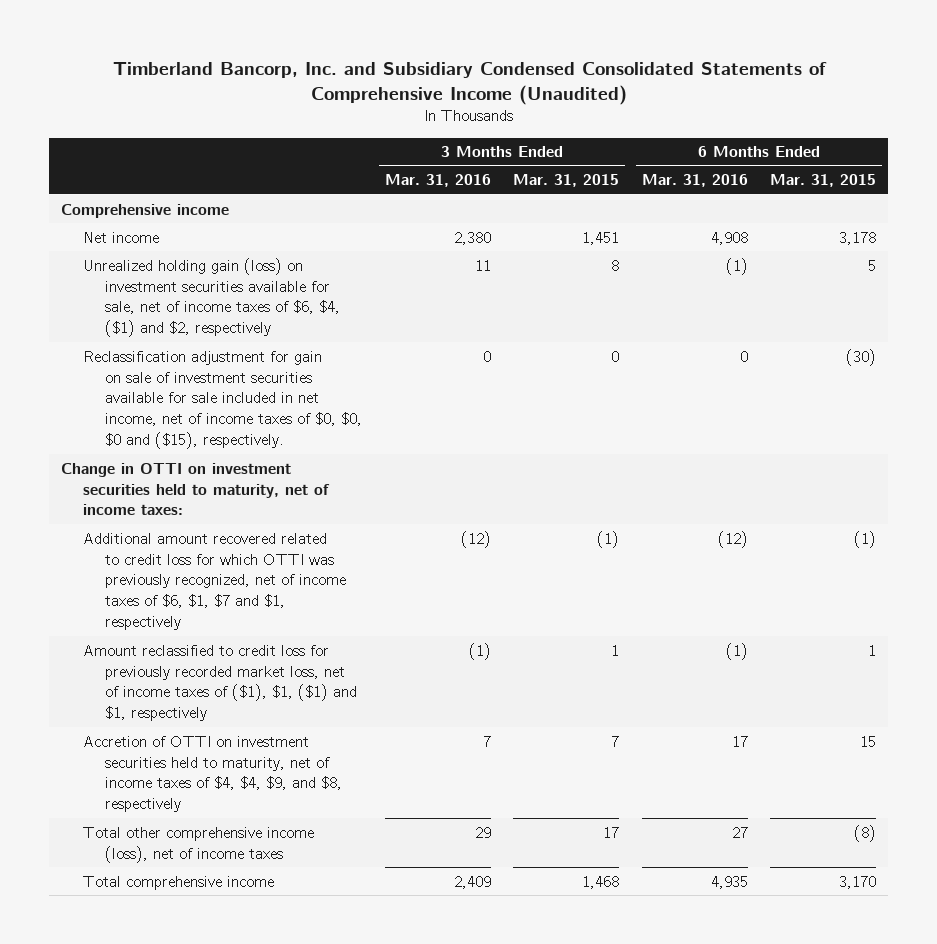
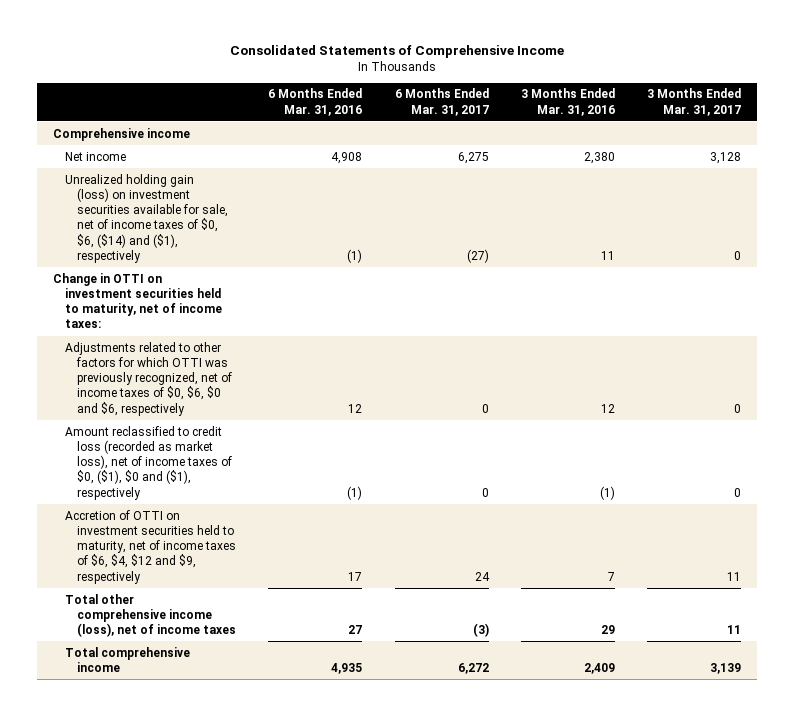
[112,61,827,105] Timberland Bancorp, Inc. and Subsidiary Condensed Consolidated Statements of Comprehensive Income (Unaudited) -> [229,45,564,59] Consolidated Statements of Comprehensive Income
[513,174,620,188] Mar. 31, 2015 -> none
[770,174,877,188] Mar. 31, 2015 -> none
none -> [394,88,489,116] 6 Months Ended Mar. 31, 2017
none -> [647,88,742,116] 3 Months Ended Mar. 31, 2017
[82,350,363,450] Reclassification adjustment for gain on sale of investment securities available for sale included in net income, net of income taxes of $0, $0, $0 and ($15), respectively. -> none
[82,257,341,338] Unrealized holding gain (loss) on investment securities available for sale, net of income taxes of $6, $4, ($1) and $2, respectively -> [64,173,229,263] Unrealized holding gain (loss) on investment securities available for sale, net of income taxes of $0, $6, ($14) and ($1), respectively
[82,532,347,631] Additional amount recovered related to credit loss for which OTTI was previously recognized, net of income taxes of $6, $1, $7 and $1, respectively -> [64,341,233,416] Adjustments related to other factors for which OTTI was previously recognized, net of income taxes of $0, $6, $0 and $6, respectively
[460,530,491,548] (12) -> [600,403,615,413] 12
[717,530,748,548] (12) -> [348,403,363,413] 12
[82,644,358,722] Amount reclassified to credit loss for previously recorded market loss, net of income taxes of ($1), $1, ($1) and $1, respectively -> [64,425,233,500] Amount reclassified to credit loss (recorded as market loss), net of income taxes of $0, ($1), $0 and ($1), respectively
[82,735,343,813] Accretion of OTTI on investment securities held to maturity, net of income taxes of $4, $4, $9, and $8, respectively -> [64,509,237,584] Accretion of OTTI on investment securities held to maturity, net of income taxes of $6, $4, $12 and $9, respectively

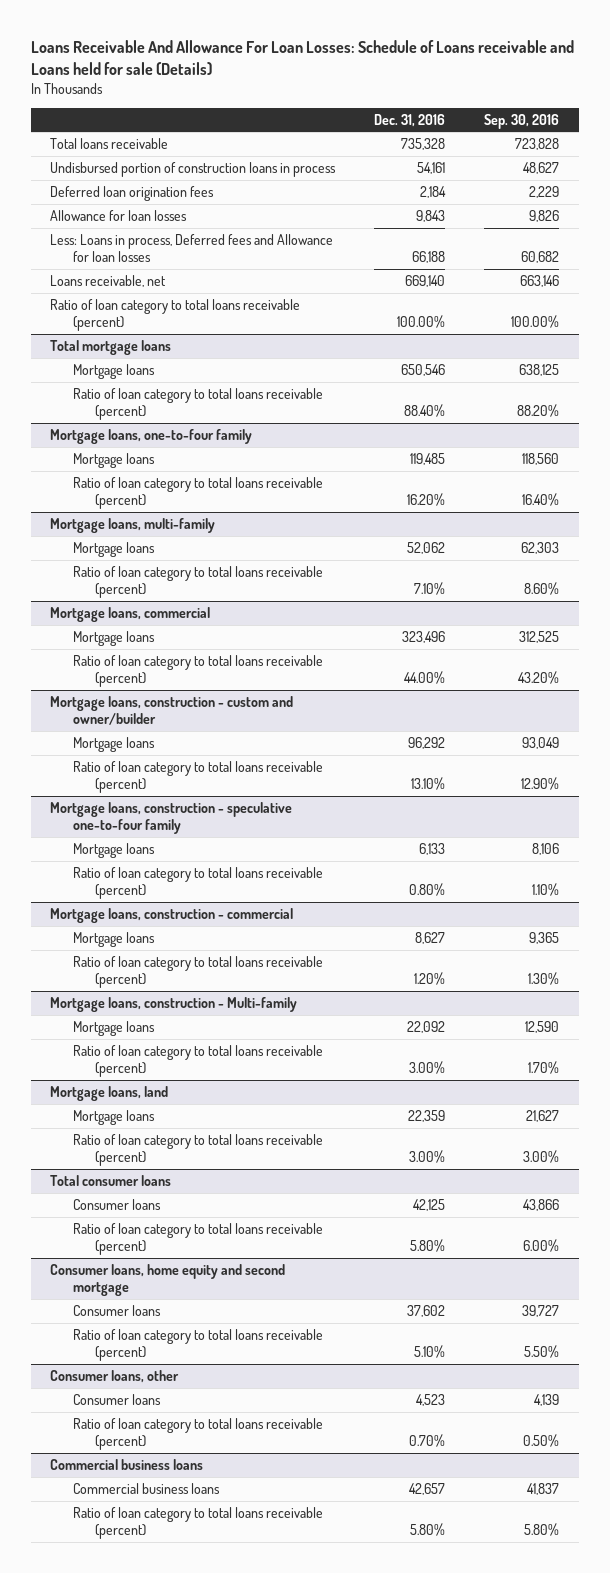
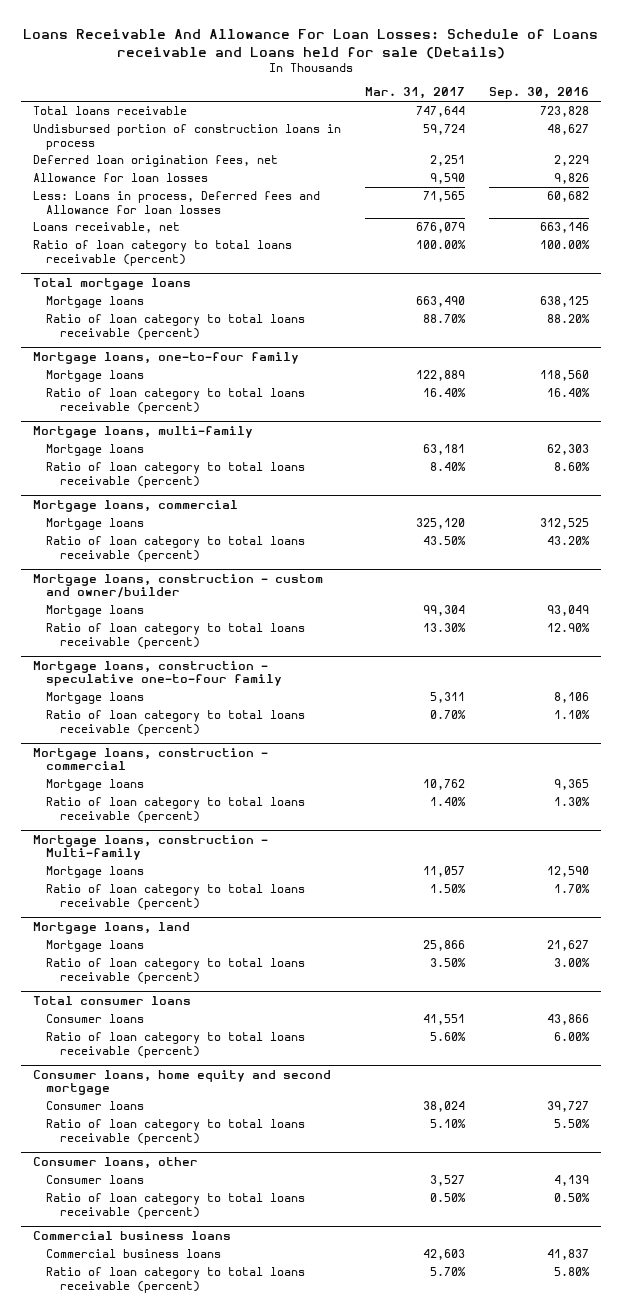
[374,113,446,127] Dec. 31, 2016 -> none
none -> [364,87,465,100] Mar. 31, 2017
[50,186,215,202] Deferred loan origination fees -> [33,155,279,168] Deferred loan origination fees, net

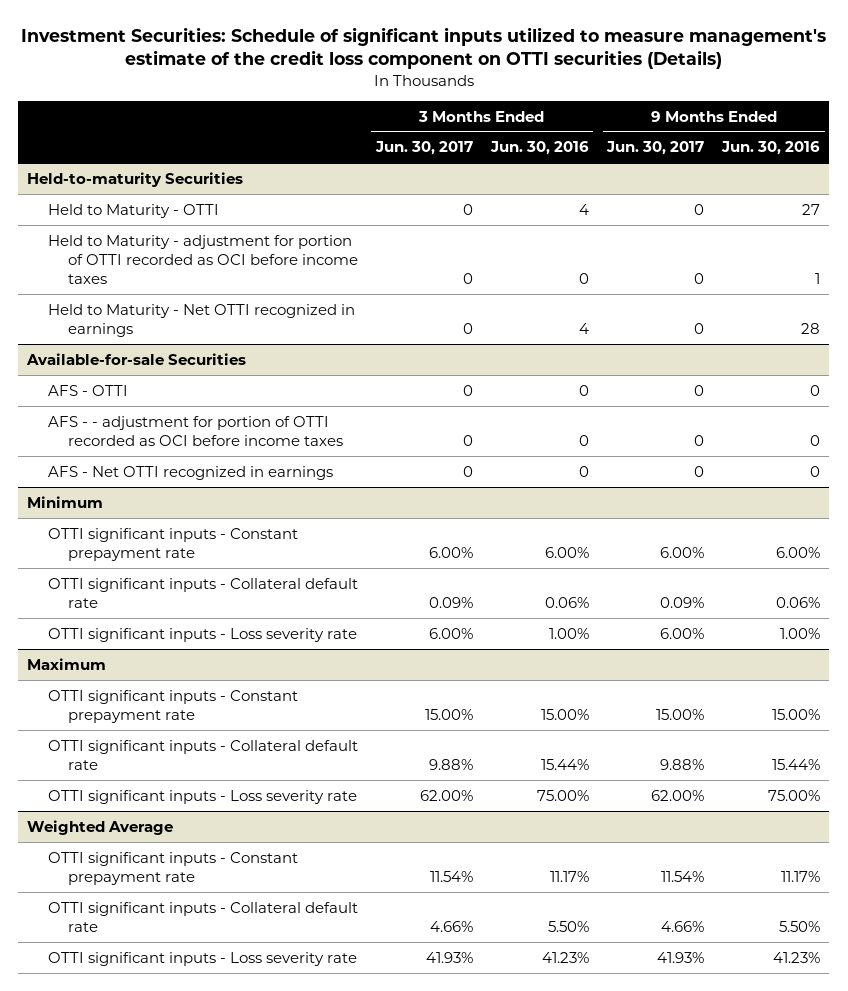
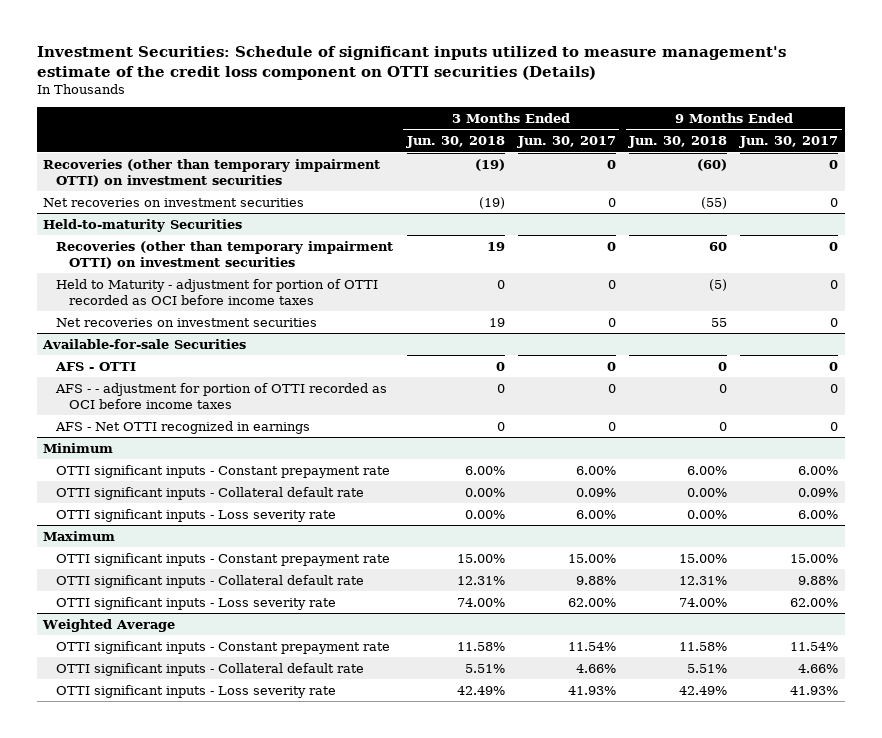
[489,141,589,156] Jun. 30, 2016 -> none
[721,141,821,156] Jun. 30, 2016 -> none
none -> [405,136,505,149] Jun. 30, 2018
none -> [628,136,728,149] Jun. 30, 2018
none -> [43,158,381,187] Recoveries (other than temporary impairment OTTI) on investment securities
none -> [43,197,305,207] Net recoveries on investment securities
[47,203,219,218] Held to Maturity - OTTI -> none
none -> [56,240,394,269] Recoveries (other than temporary impairment OTTI) on investment securities
[47,303,355,337] Held to Maturity - Net OTTI recognized in earnings -> none
none -> [56,317,318,327] Net recoveries on investment securities

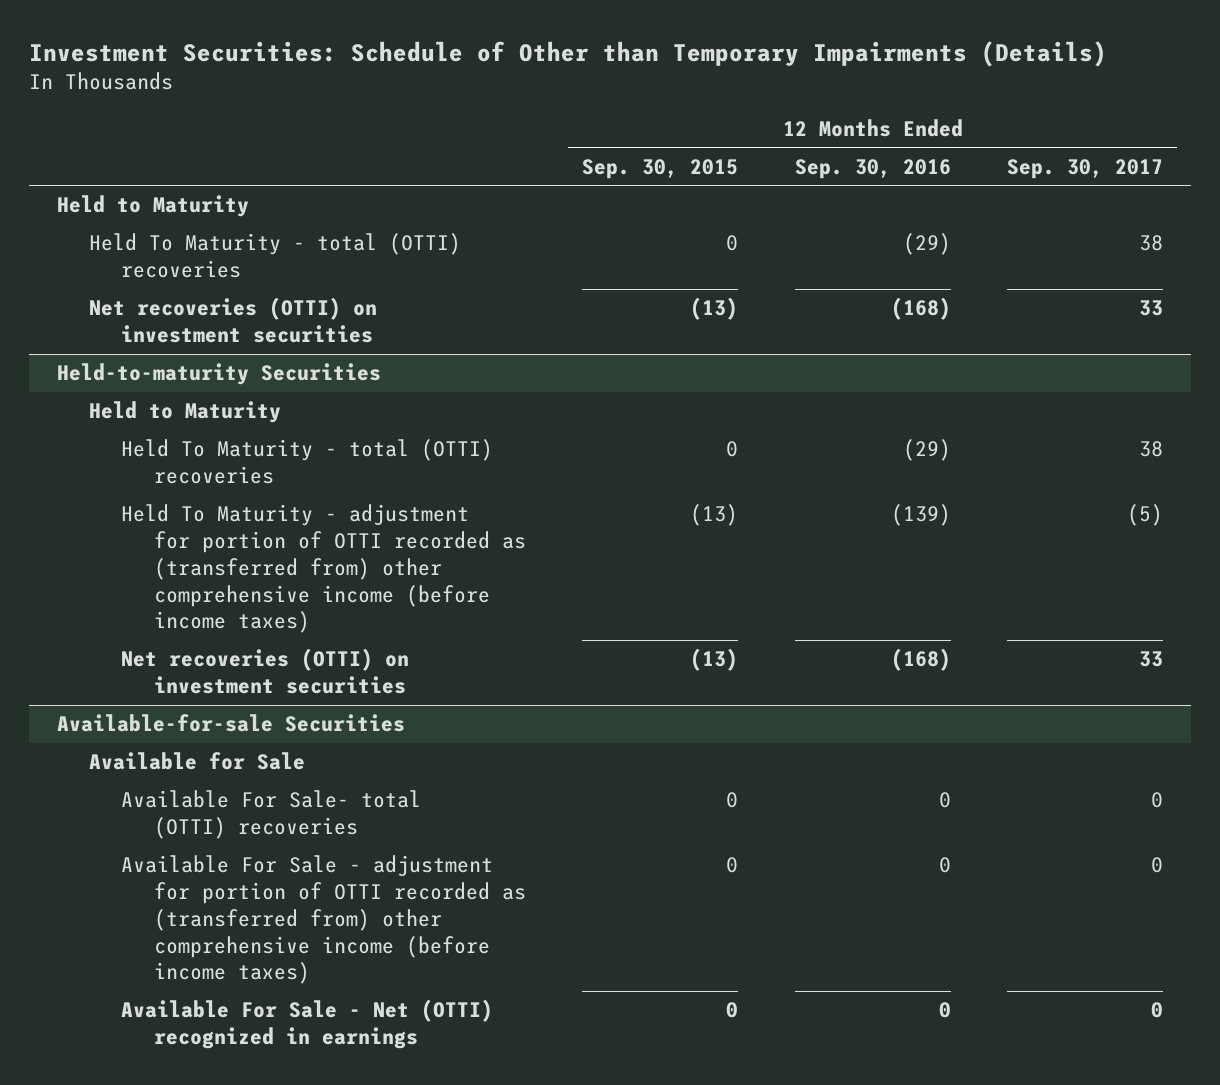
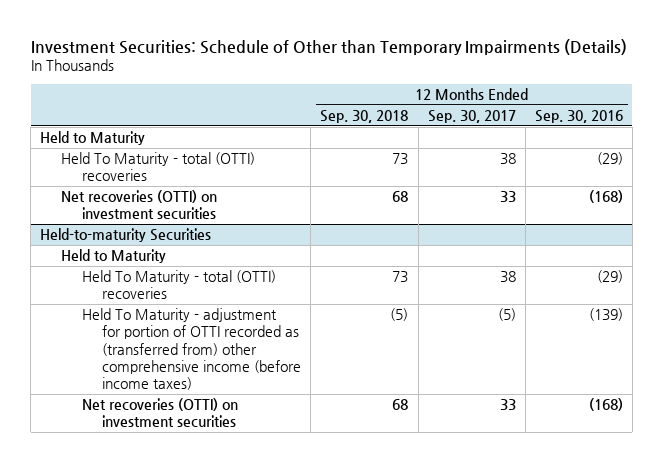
[582,158,739,179] Sep. 30, 2015 -> none
none -> [320,109,409,123] Sep. 30, 2018
[56,714,405,733] Available-for-sale Securities -> none
[89,752,306,771] Available for Sale -> none
[121,790,422,839] Available For Sale- total (OTTI) recoveries -> none
[121,855,526,985] Available For Sale - adjustment for portion of OTTI recorded as (transferred from) other comprehensive income (before income taxes) -> none
[121,999,494,1049] Available For Sale - Net (OTTI) recognized in earnings -> none

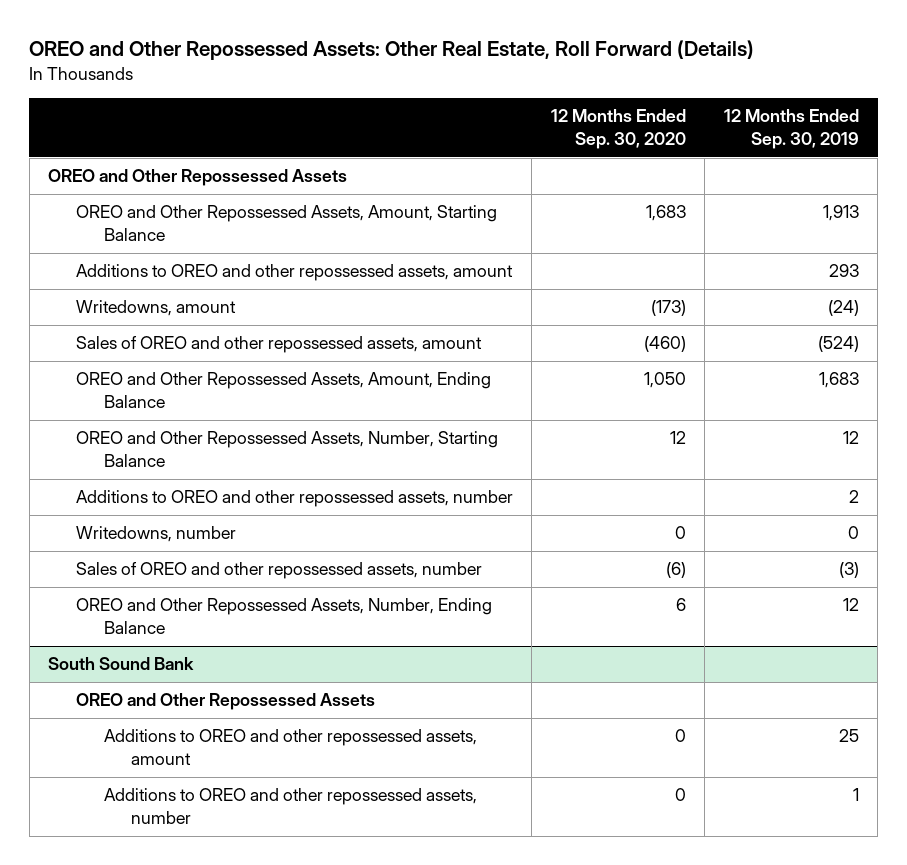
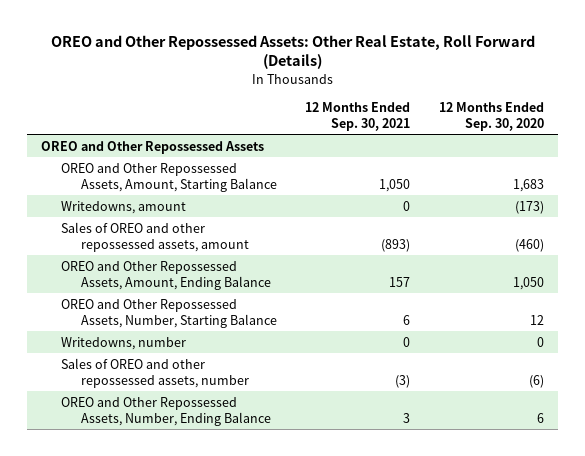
[723,109,859,150] 12 Months Ended Sep. 30, 2019 -> none
none -> [305,101,411,132] 12 Months Ended Sep. 30, 2021
[75,264,513,282] Additions to OREO and other repossessed assets, amount -> none
[75,490,513,508] Additions to OREO and other repossessed assets, number -> none
[48,657,195,671] South Sound Bank -> none
[75,693,375,711] OREO and Other Repossessed Assets -> none
[103,729,477,766] Additions to OREO and other repossessed assets, amount -> none
[103,788,477,825] Additions to OREO and other repossessed assets, number -> none

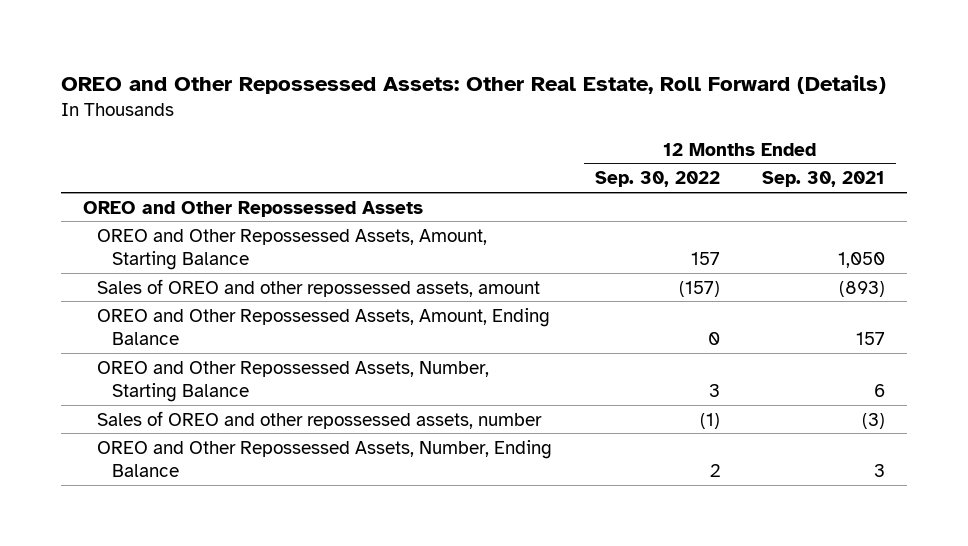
[438,101,544,132] 12 Months Ended Sep. 30, 2020 -> none
none -> [594,171,720,188] Sep. 30, 2022
[60,200,186,214] Writedowns, amount -> none
[60,336,186,350] Writedowns, number -> none

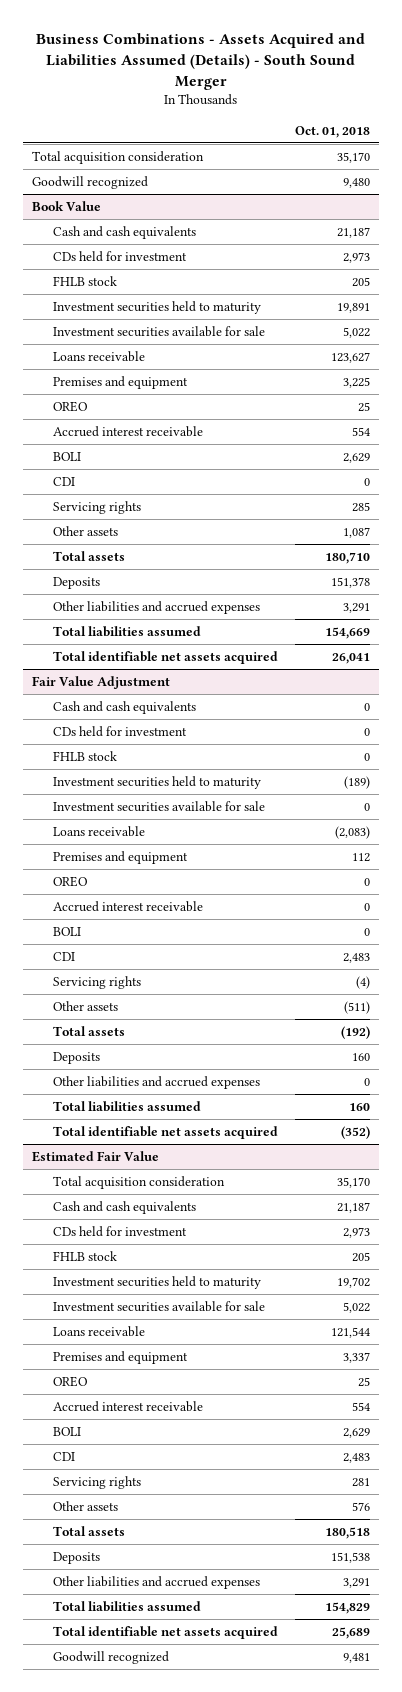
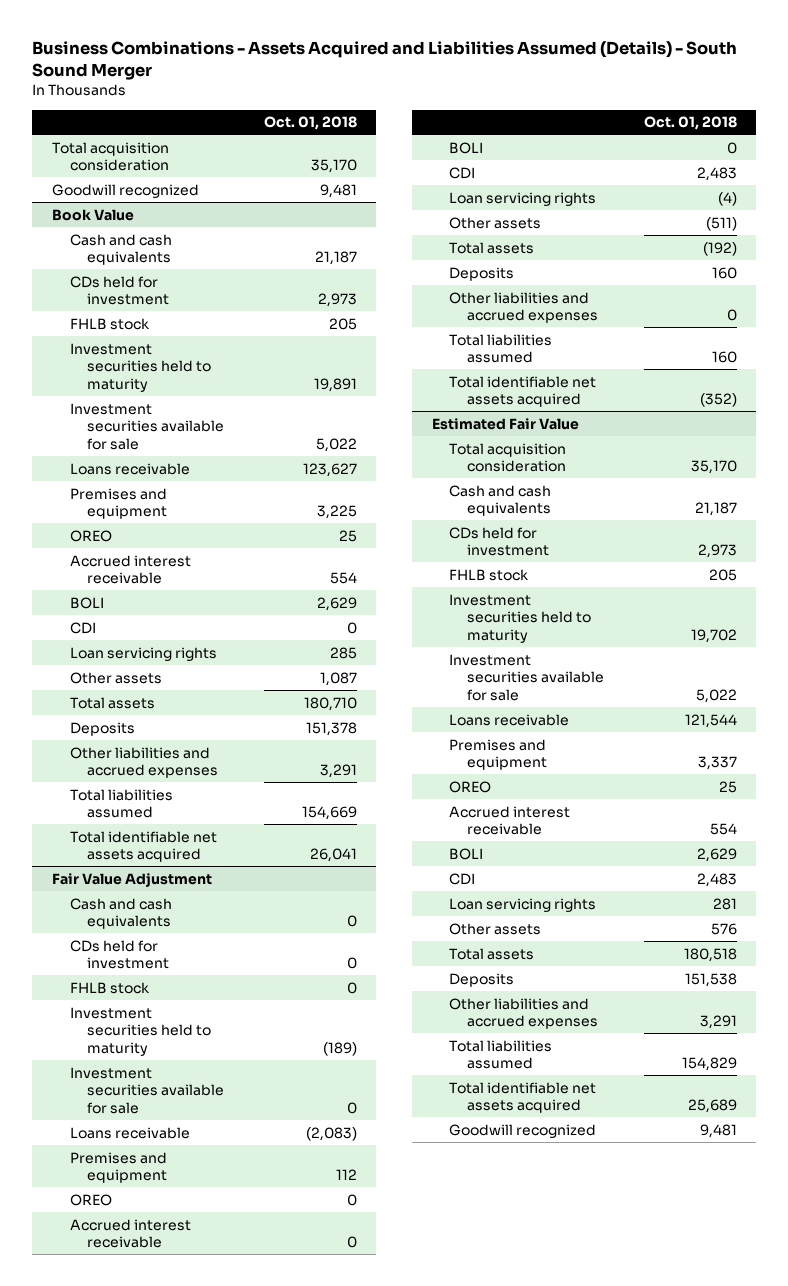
[343,177,371,188] 9,480 -> [319,183,357,198] 9,481
[53,500,142,514] Servicing rights -> [69,646,217,661] Loan servicing rights
[53,975,142,989] Servicing rights -> [449,191,597,206] Loan servicing rights
[53,1475,142,1489] Servicing rights -> [449,897,597,912] Loan servicing rights

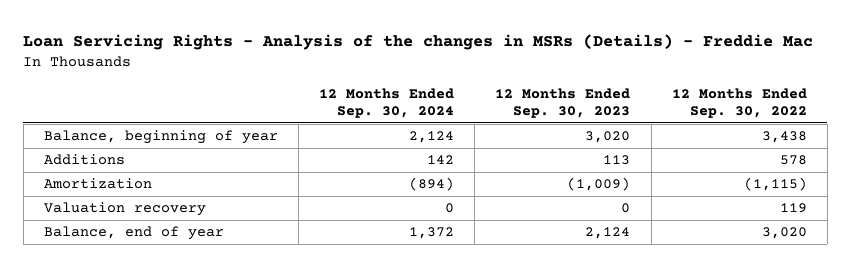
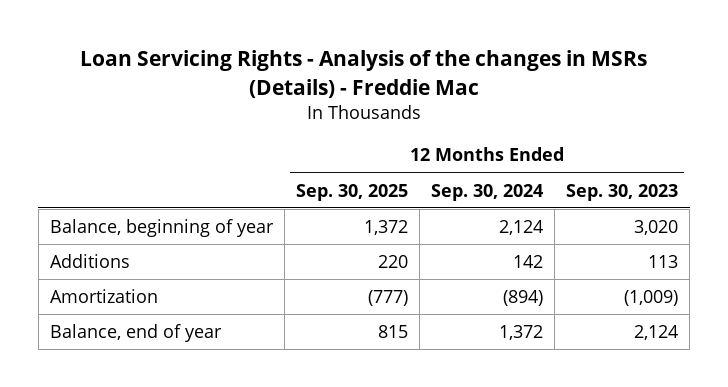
[671,87,807,118] 12 Months Ended Sep. 30, 2022 -> none
none -> [295,183,408,201] Sep. 30, 2025
[43,202,206,217] Valuation recovery -> none

